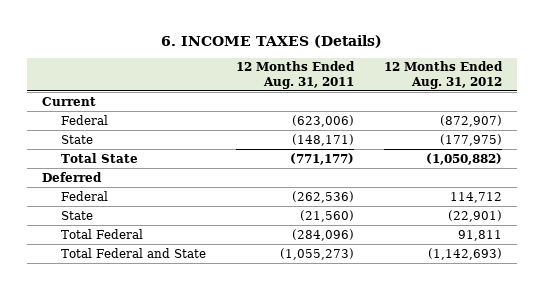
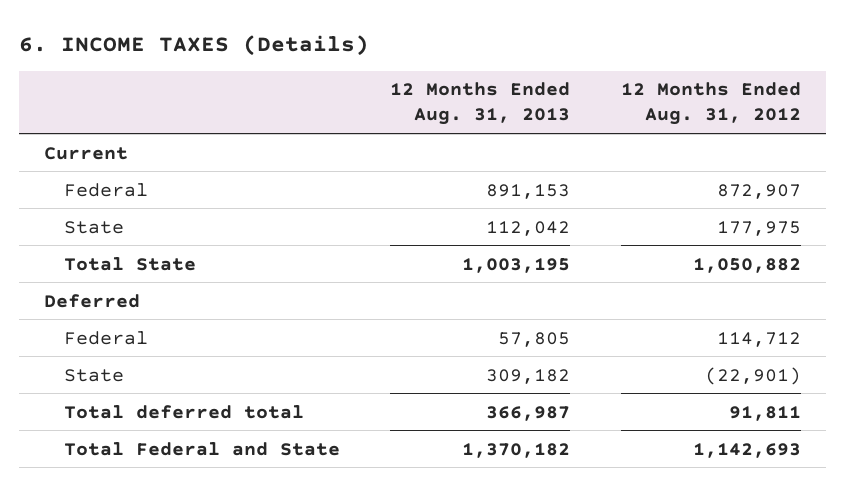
[235,61,355,89] 12 Months Ended Aug. 31, 2011 -> none
none -> [390,82,571,126] 12 Months Ended Aug. 31, 2013
[439,114,502,127] (872,907) -> [716,183,801,199] 872,907
[439,133,502,146] (177,975) -> [716,220,801,236] 177,975
[425,152,502,165] (1,050,882) -> [692,257,801,273] 1,050,882
[60,228,143,239] Total Federal -> [63,404,304,419] Total deferred total
[427,247,502,260] (1,142,693) -> [692,442,801,458] 1,142,693

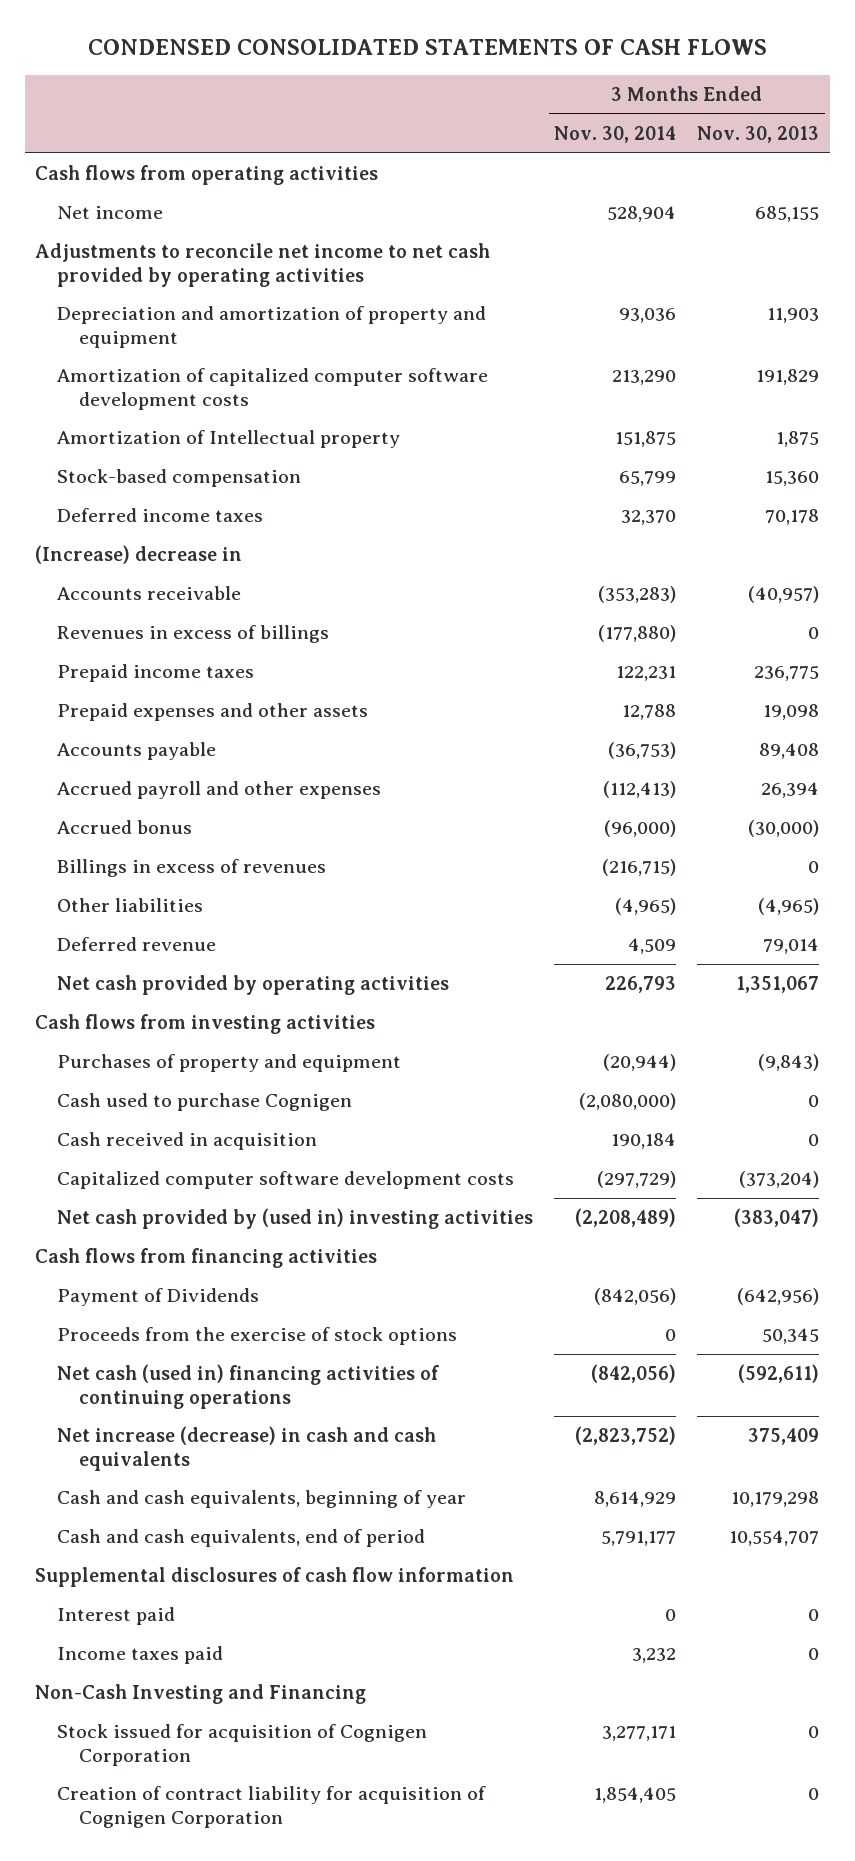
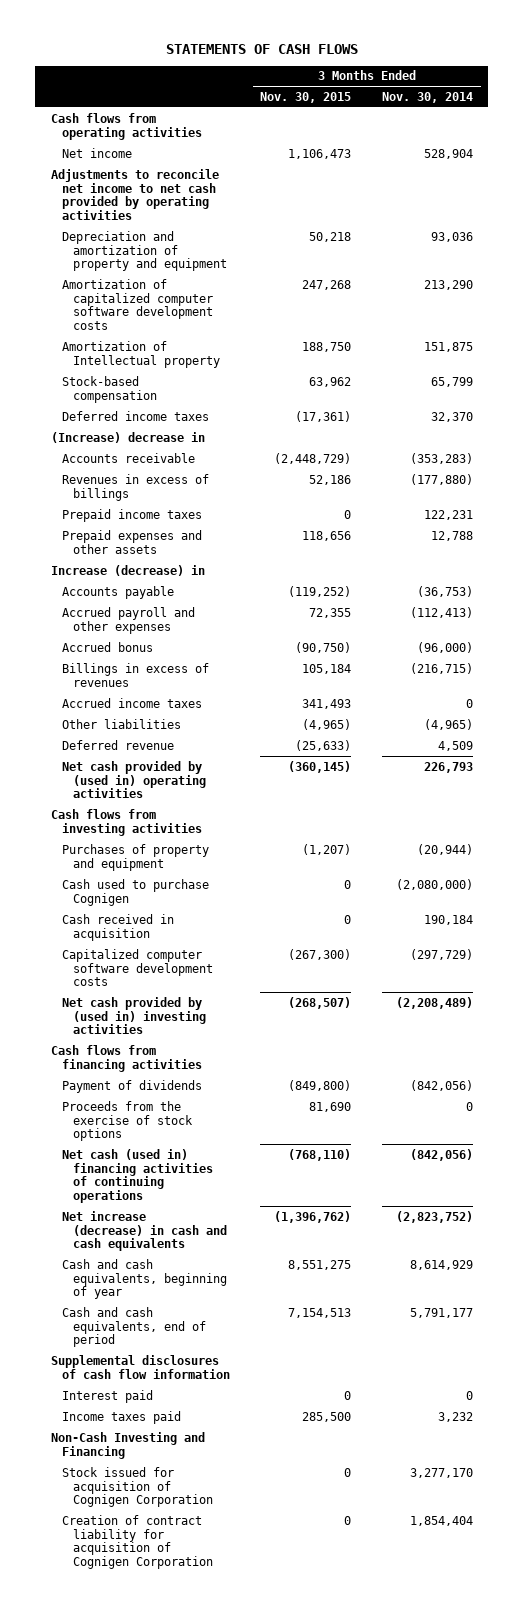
[88,39,768,56] CONDENSED CONSOLIDATED STATEMENTS OF CASH FLOWS -> [165,43,358,54] STATEMENTS OF CASH FLOWS
[697,125,820,143] Nov. 30, 2013 -> none
none -> [260,91,352,103] Nov. 30, 2015
none -> [50,564,205,576] Increase (decrease) in
none -> [61,697,202,708] Accrued income taxes
[57,975,450,996] Net cash provided by operating activities -> [61,760,206,799] Net cash provided by (used in) operating activities
[57,1288,260,1307] Payment of Dividends -> [61,1079,202,1093] Payment of dividends
[602,1726,677,1742] 3,277,171 -> [409,1467,473,1478] 3,277,170
[594,1787,677,1804] 1,854,405 -> [409,1515,473,1526] 1,854,404

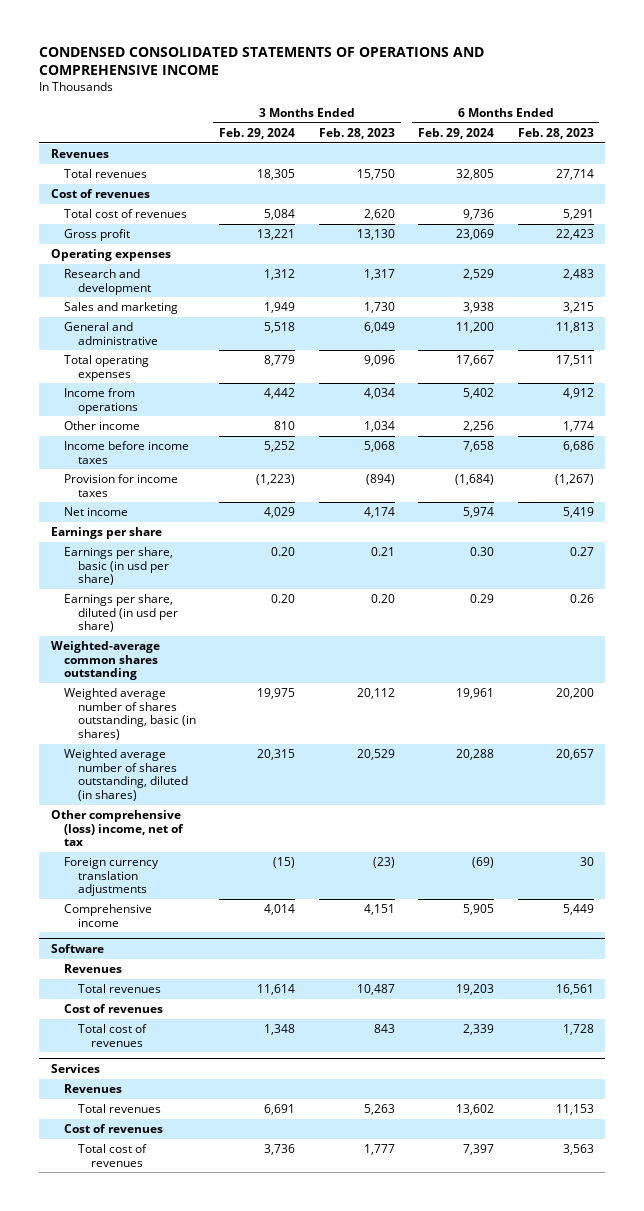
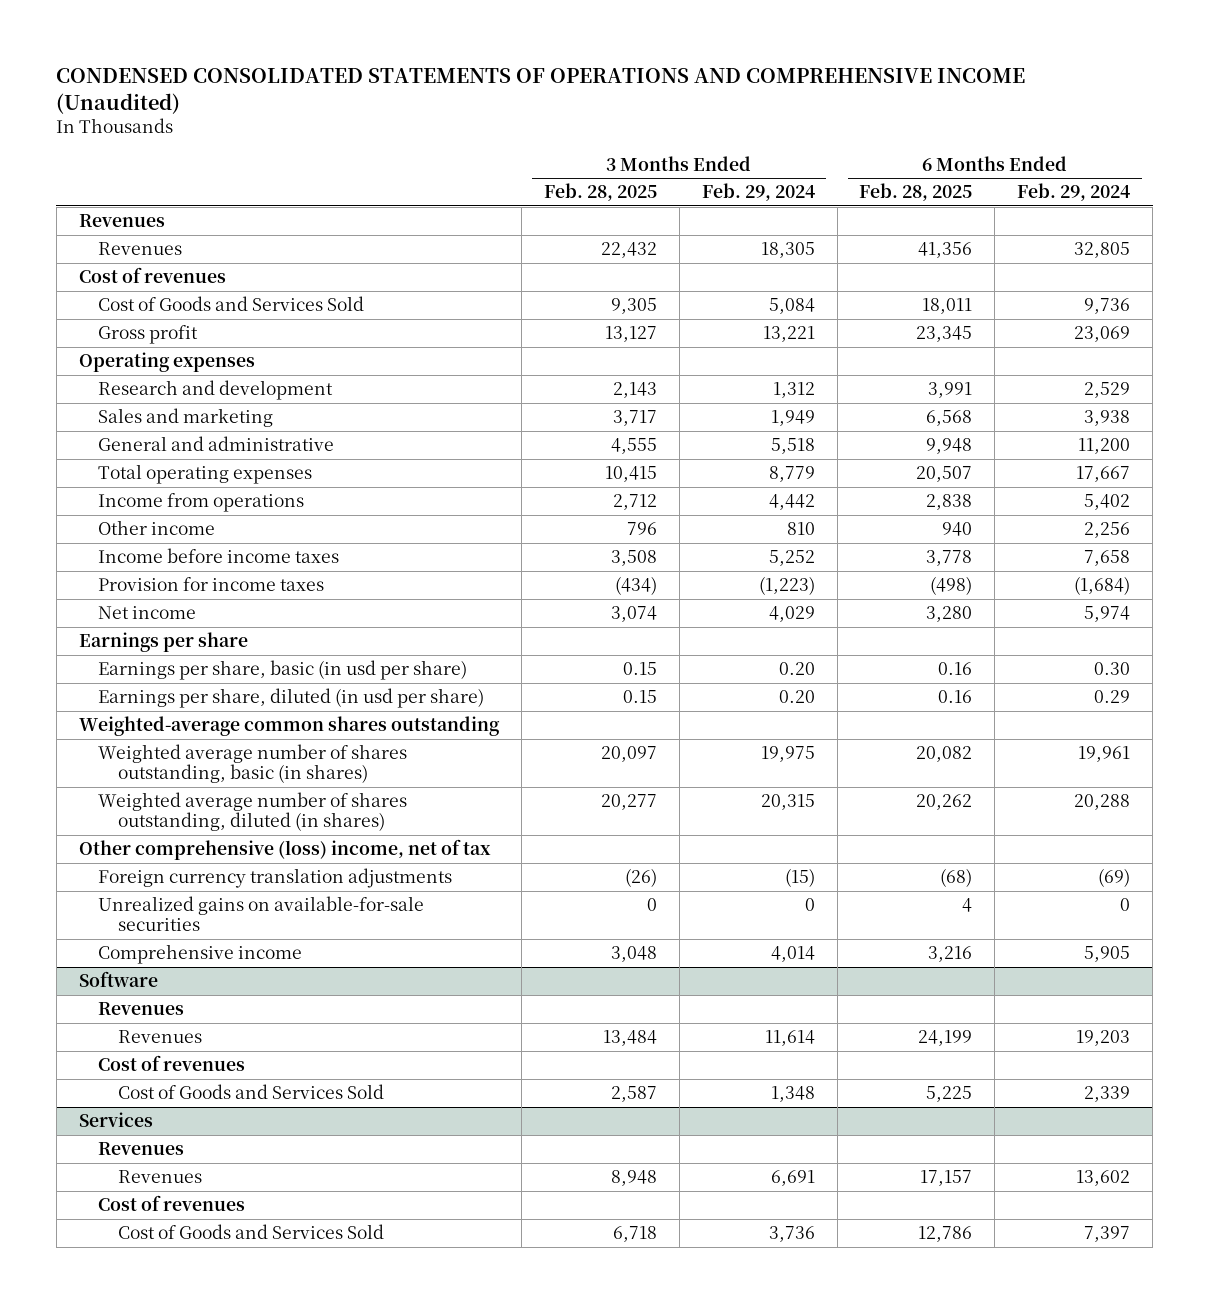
[38,47,484,76] CONDENSED CONSOLIDATED STATEMENTS OF OPERATIONS AND COMPREHENSIVE INCOME -> [56,68,1026,115] CONDENSED CONSOLIDATED STATEMENTS OF OPERATIONS AND COMPREHENSIVE INCOME (Unaudited)
[318,127,395,139] Feb. 28, 2023 -> none
[517,127,594,139] Feb. 28, 2023 -> none
none -> [543,183,657,202] Feb. 28, 2025
none -> [859,183,973,202] Feb. 28, 2025
[64,169,148,179] Total revenues -> [98,242,183,256] Revenues
[64,209,188,219] Total cost of revenues -> [98,296,365,312] Cost of Goods and Services Sold
none -> [98,896,425,932] Unrealized gains on available-for-sale securities
[77,984,161,994] Total revenues -> [117,1030,202,1044] Revenues
[77,1024,147,1047] Total cost of revenues -> [117,1084,384,1100] Cost of Goods and Services Sold
[77,1104,161,1114] Total revenues -> [117,1170,202,1184] Revenues
[77,1144,147,1167] Total cost of revenues -> [117,1224,384,1240] Cost of Goods and Services Sold

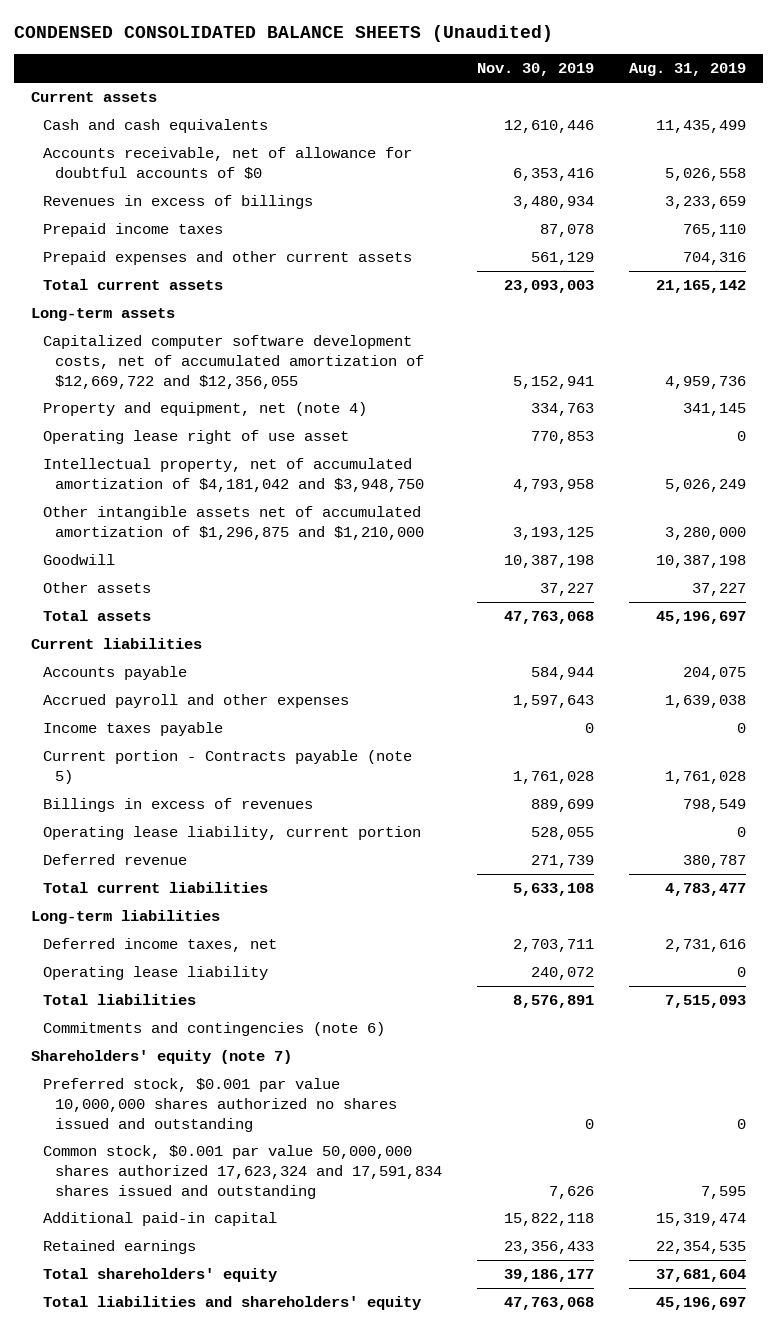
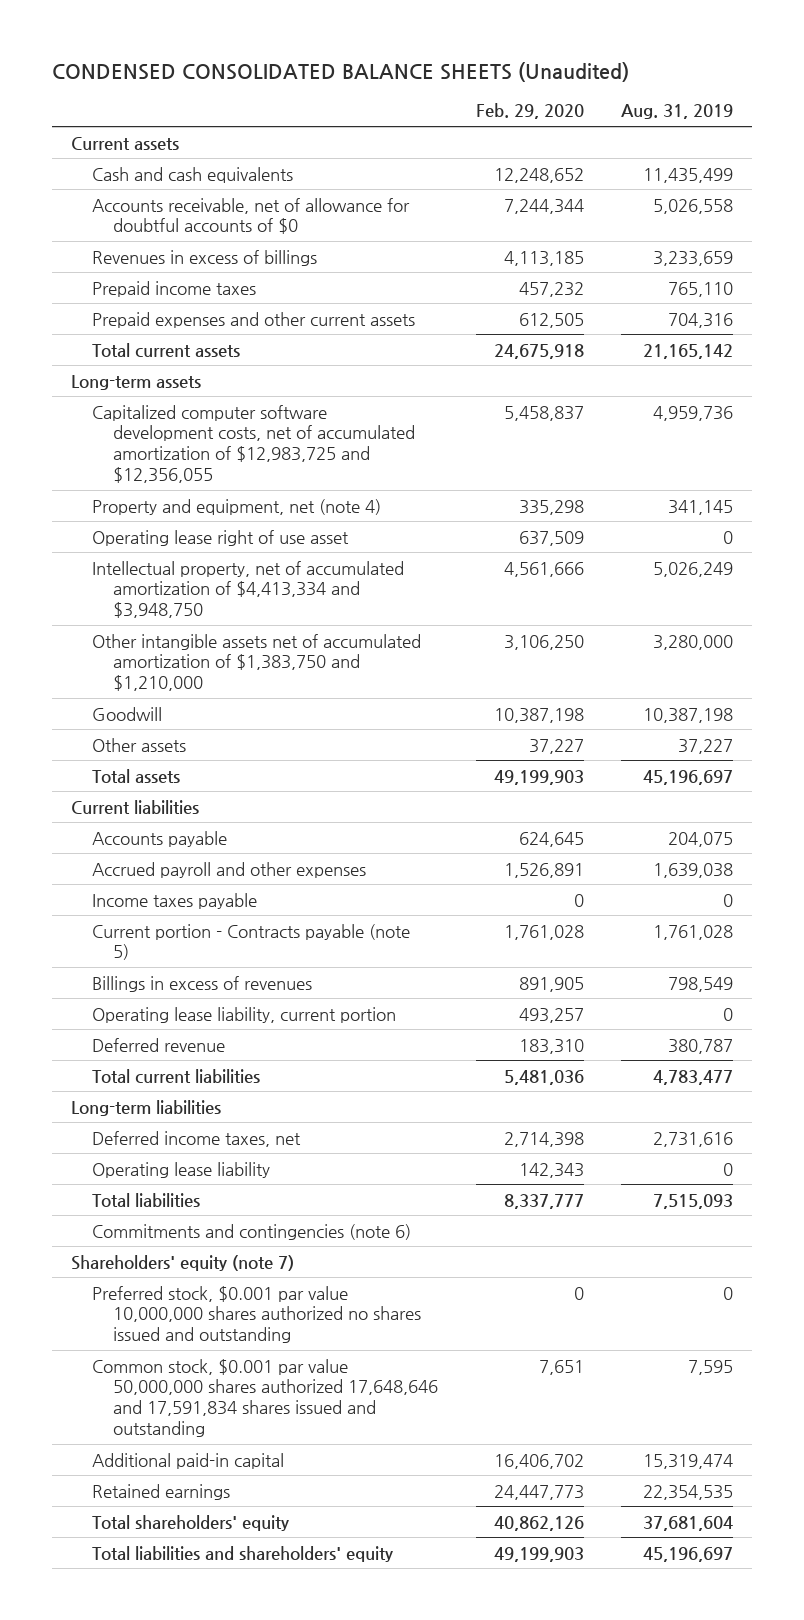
[476,63,594,77] Nov. 30, 2019 -> none
none -> [475,103,584,120] Feb. 29, 2020
[43,335,424,389] Capitalized computer software development costs, net of accumulated amortization of $12,669,722 and $12,356,055 -> [91,404,416,483] Capitalized computer software development costs, net of accumulated amortization of $12,983,725 and $12,356,055
[43,458,424,492] Intellectual property, net of accumulated amortization of $4,181,042 and $3,948,750 -> [91,560,404,619] Intellectual property, net of accumulated amortization of $4,413,334 and $3,948,750
[43,506,424,540] Other intangible assets net of accumulated amortization of $1,296,875 and $1,210,000 -> [91,633,421,692] Other intangible assets net of accumulated amortization of $1,383,750 and $1,210,000
[43,1145,442,1199] Common stock, $0.001 par value 50,000,000 shares authorized 17,623,324 and 17,591,834 shares issued and outstanding -> [91,1358,439,1437] Common stock, $0.001 par value 50,000,000 shares authorized 17,648,646 and 17,591,834 shares issued and outstanding

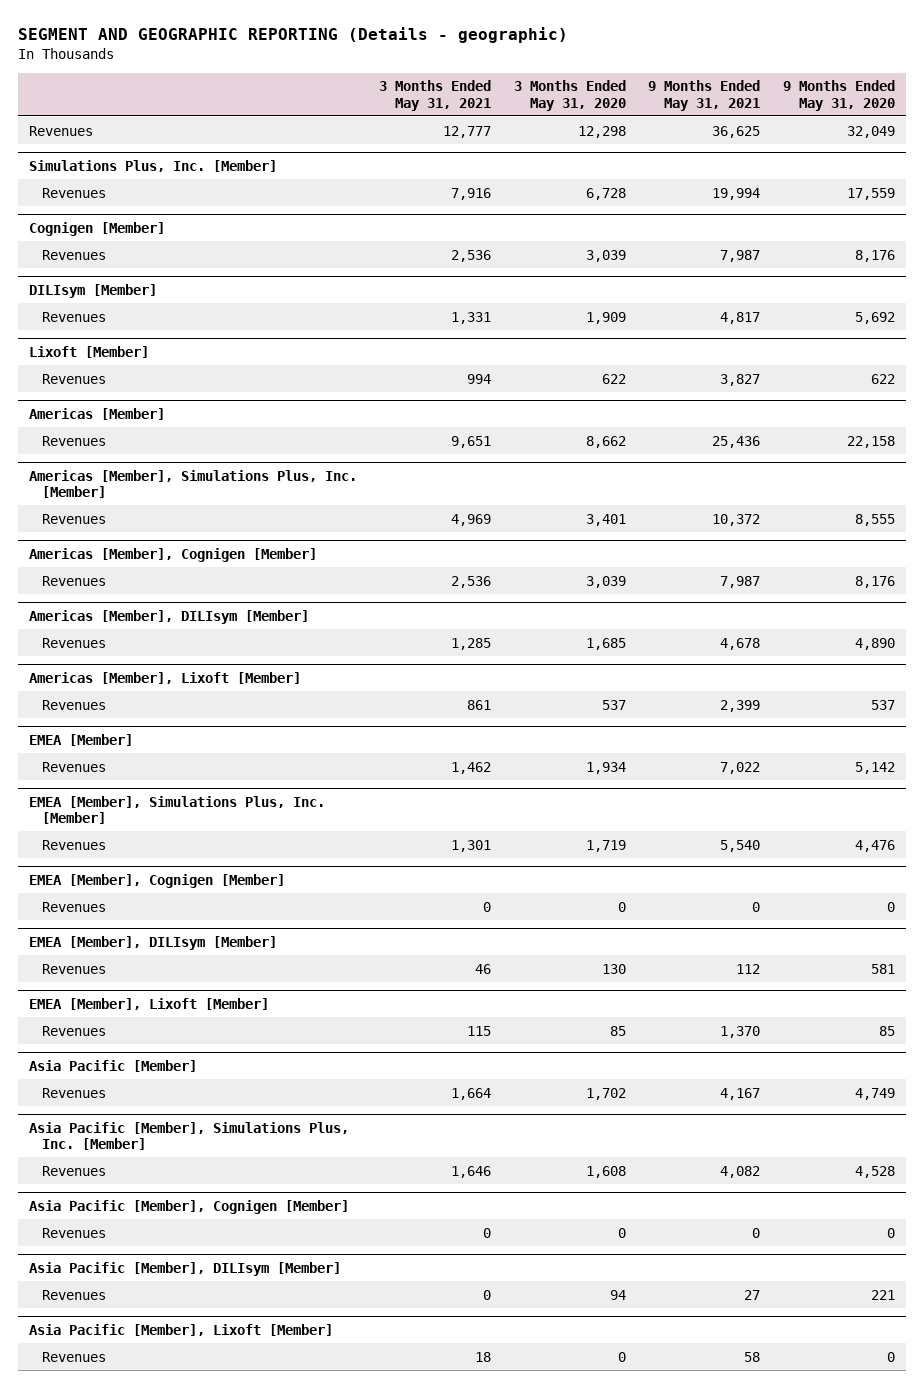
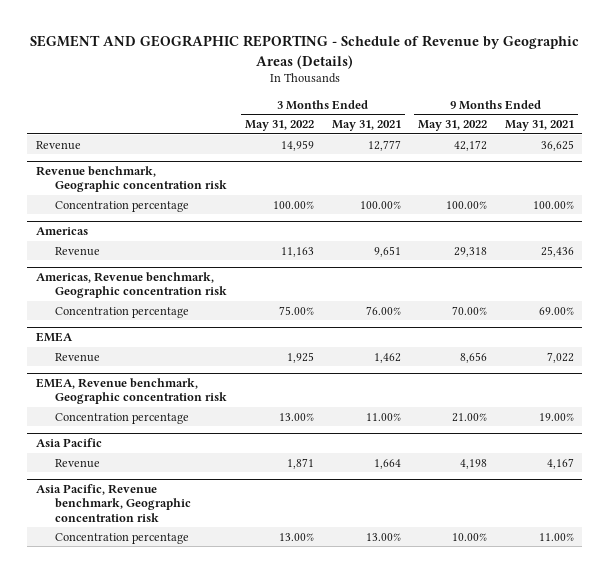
[17,26,568,43] SEGMENT AND GEOGRAPHIC REPORTING (Details - geographic) -> [29,35,579,69] SEGMENT AND GEOGRAPHIC REPORTING - Schedule of Revenue by Geographic Areas (Details)
[513,80,626,111] 3 Months Ended May 31, 2020 -> none
[782,80,895,111] 9 Months Ended May 31, 2020 -> none
none -> [244,120,314,132] May 31, 2022
none -> [418,120,488,132] May 31, 2022
[28,159,277,172] Simulations Plus, Inc. [Member] -> none
[42,187,107,198] Revenues -> none
[28,221,165,236] Cognigen [Member] -> none
[42,249,107,260] Revenues -> none
[28,283,157,298] DILIsym [Member] -> none
[42,311,107,322] Revenues -> none
[28,345,149,358] Lixoft [Member] -> none
[42,373,107,384] Revenues -> none
[28,469,357,499] Americas [Member], Simulations Plus, Inc. [Member] -> none
[42,513,107,524] Revenues -> none
[28,547,317,562] Americas [Member], Cognigen [Member] -> none
[42,575,107,586] Revenues -> none
[28,609,309,624] Americas [Member], DILIsym [Member] -> none
[42,637,107,648] Revenues -> none
[28,671,301,684] Americas [Member], Lixoft [Member] -> none
[42,699,107,710] Revenues -> none
[28,795,325,825] EMEA [Member], Simulations Plus, Inc. [Member] -> none
[42,839,107,850] Revenues -> none
[28,873,285,888] EMEA [Member], Cognigen [Member] -> none
[42,901,107,912] Revenues -> none
[28,935,277,950] EMEA [Member], DILIsym [Member] -> none
[42,963,107,974] Revenues -> none
[28,997,269,1010] EMEA [Member], Lixoft [Member] -> none
[42,1025,107,1036] Revenues -> none
[28,1121,349,1151] Asia Pacific [Member], Simulations Plus, Inc. [Member] -> none
[42,1165,107,1176] Revenues -> none
[28,1199,349,1214] Asia Pacific [Member], Cognigen [Member] -> none
[42,1227,107,1238] Revenues -> none
[28,1261,341,1276] Asia Pacific [Member], DILIsym [Member] -> none
[42,1289,107,1300] Revenues -> none
[28,1323,333,1336] Asia Pacific [Member], Lixoft [Member] -> none
[42,1351,107,1362] Revenues -> none
[28,125,93,136] Revenues -> [35,140,81,150] Revenue
none -> [35,165,228,193] Revenue benchmark, Geographic concentration risk
none -> [55,200,190,212] Concentration percentage
[28,407,165,420] Americas [Member] -> [35,226,88,235] Americas
[42,435,107,446] Revenues -> [55,246,101,256] Revenue
none -> [35,271,228,299] Americas, Revenue benchmark, Geographic concentration risk
none -> [55,306,190,318] Concentration percentage
[28,733,133,746] EMEA [Member] -> [35,331,73,342] EMEA
[42,761,107,772] Revenues -> [55,352,101,362] Revenue
none -> [35,377,228,405] EMEA, Revenue benchmark, Geographic concentration risk
none -> [55,412,190,424] Concentration percentage
[28,1059,197,1072] Asia Pacific [Member] -> [35,437,102,447] Asia Pacific
[42,1087,107,1098] Revenues -> [55,458,101,468] Revenue
none -> [35,483,192,522] Asia Pacific, Revenue benchmark, Geographic concentration risk
none -> [55,532,190,544] Concentration percentage

